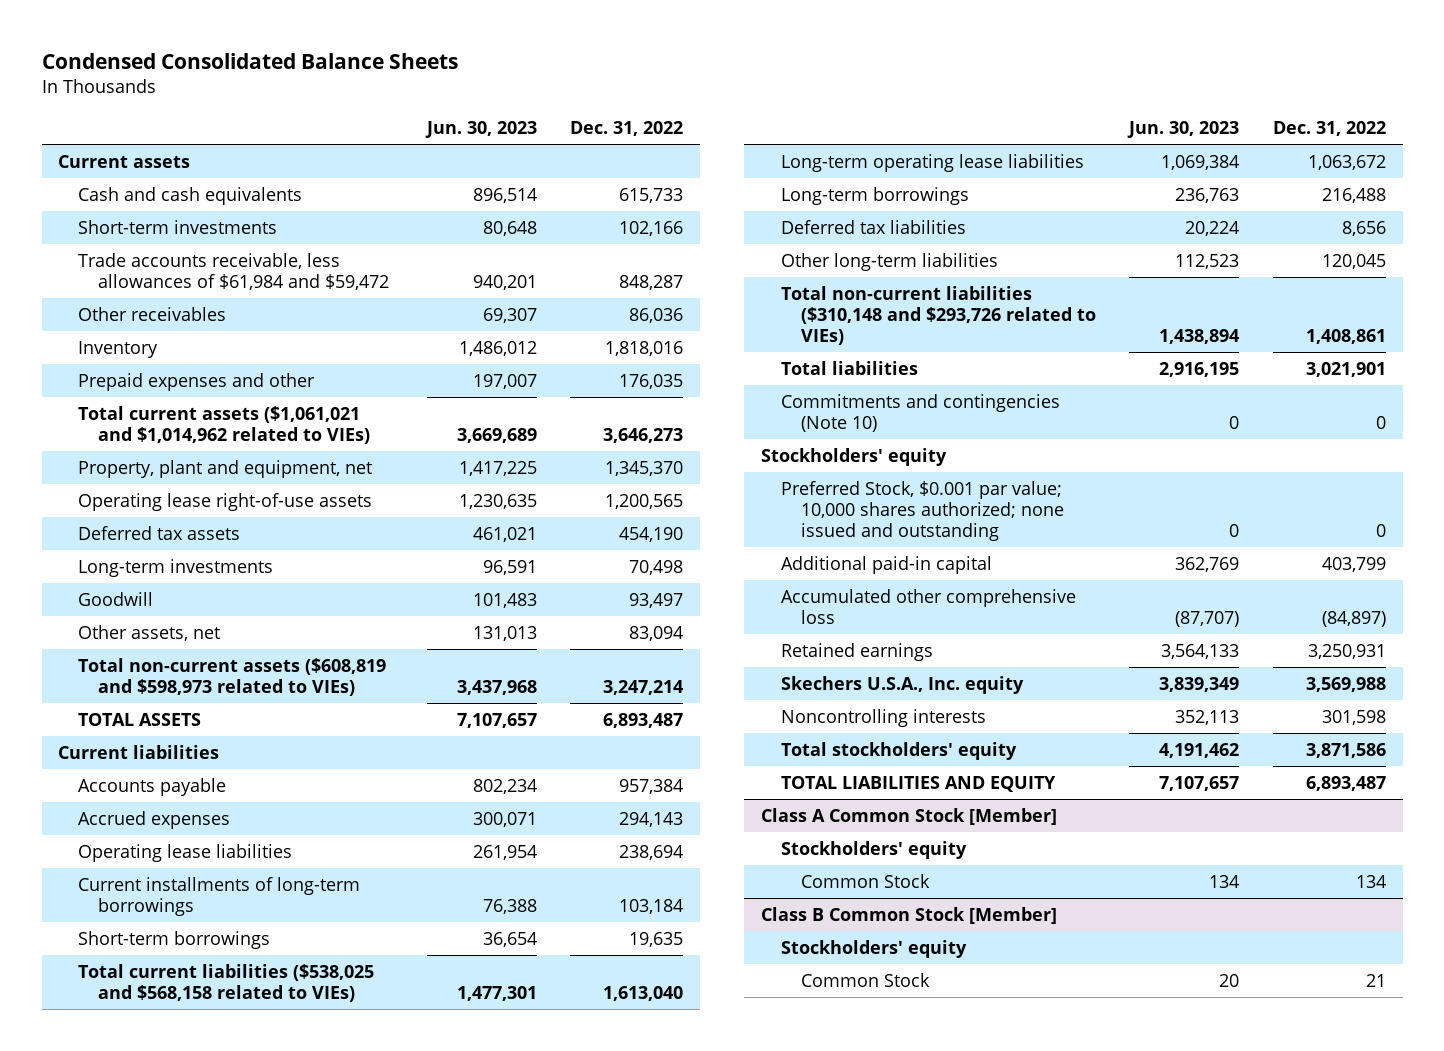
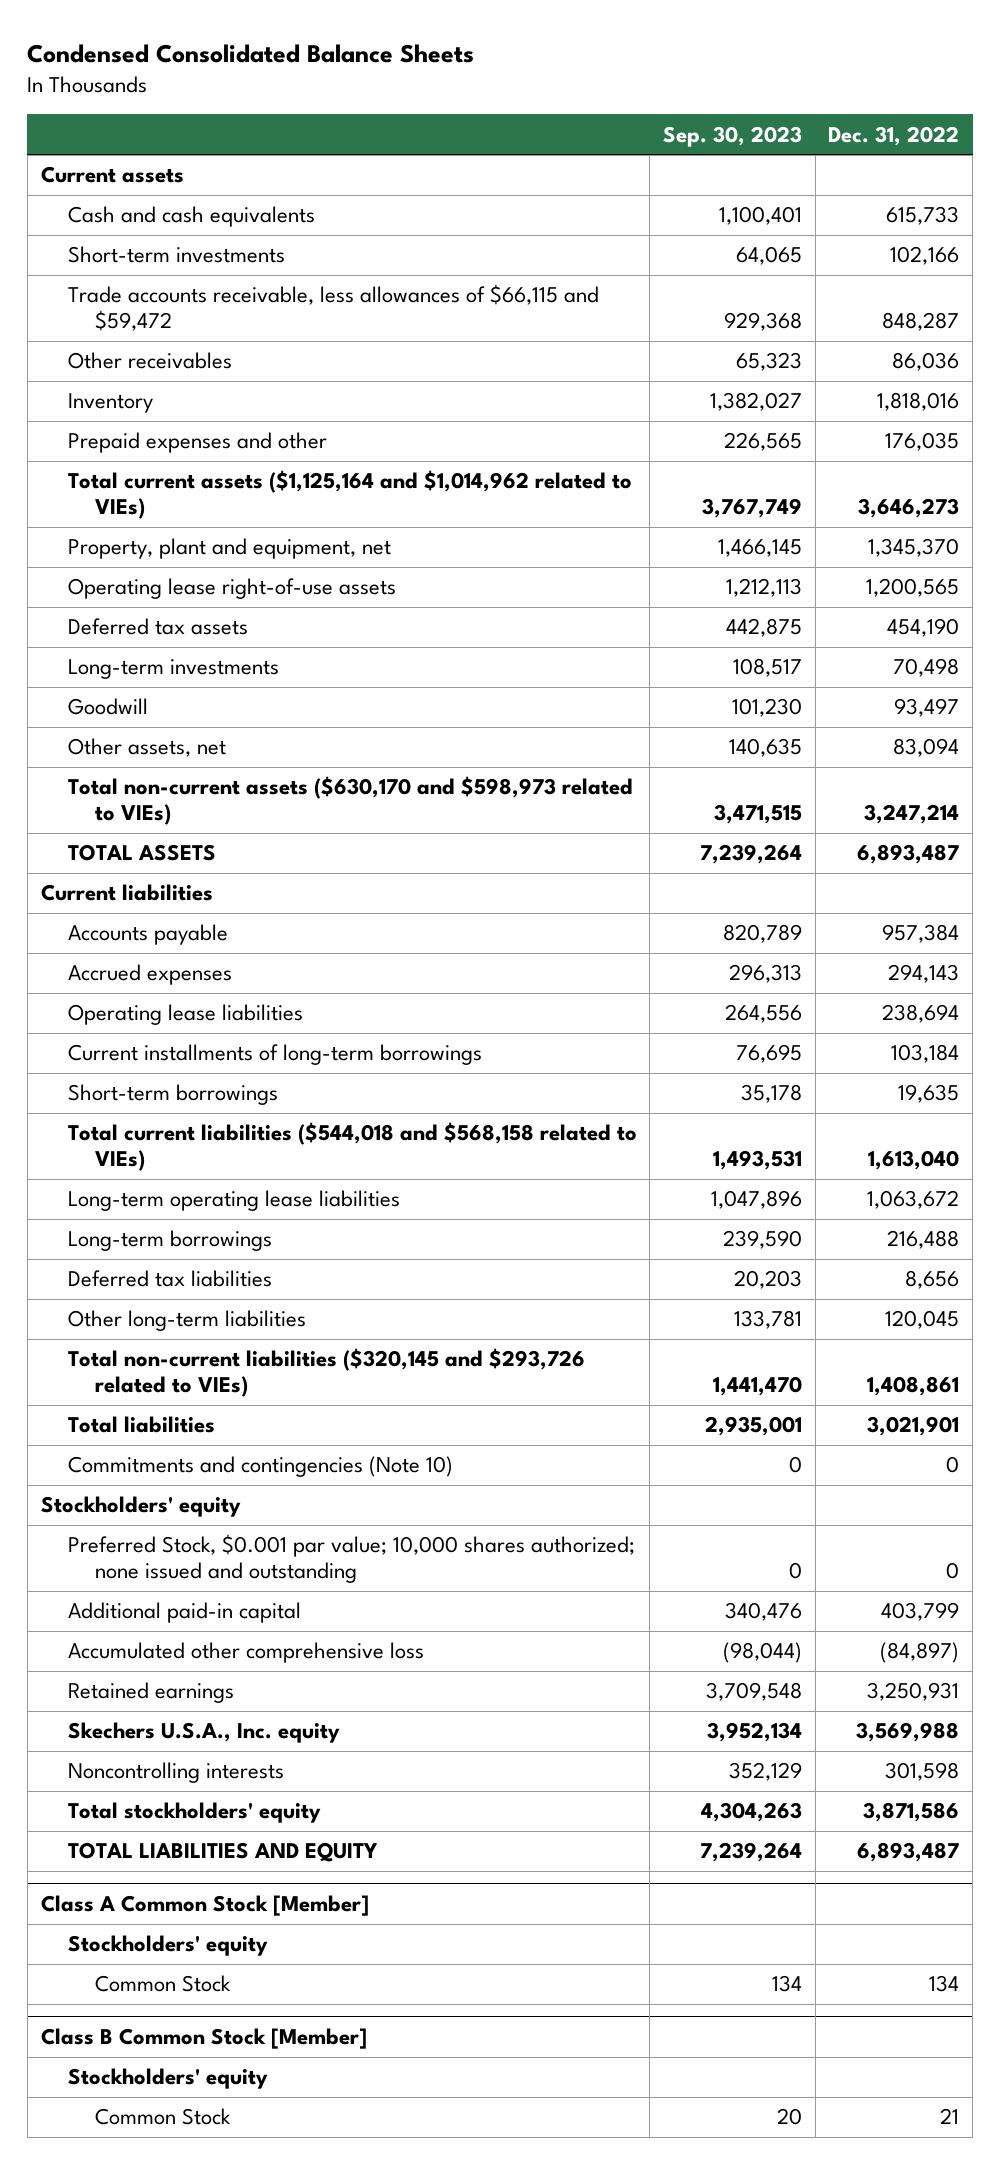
[424,121,537,139] Jun. 30, 2023 -> none
none -> [663,125,803,147] Sep. 30, 2023
[78,252,390,290] Trade accounts receivable, less allowances of $61,984 and $59,472 -> [67,284,599,332] Trade accounts receivable, less allowances of $66,115 and $59,472
[78,405,371,444] Total current assets ($1,061,021 and $1,014,962 related to VIEs) -> [67,470,632,520] Total current assets ($1,125,164 and $1,014,962 related to VIEs)
[78,657,387,696] Total non-current assets ($608,819 and $598,973 related to VIEs) -> [67,776,633,826] Total non-current assets ($630,170 and $598,973 related to VIEs)
[78,963,375,1002] Total current liabilities ($538,025 and $568,158 related to VIEs) -> [67,1122,637,1172] Total current liabilities ($544,018 and $568,158 related to VIEs)
[781,285,1097,345] Total non-current liabilities ($310,148 and $293,726 related to VIEs) -> [67,1348,585,1398] Total non-current liabilities ($320,145 and $293,726 related to VIEs)

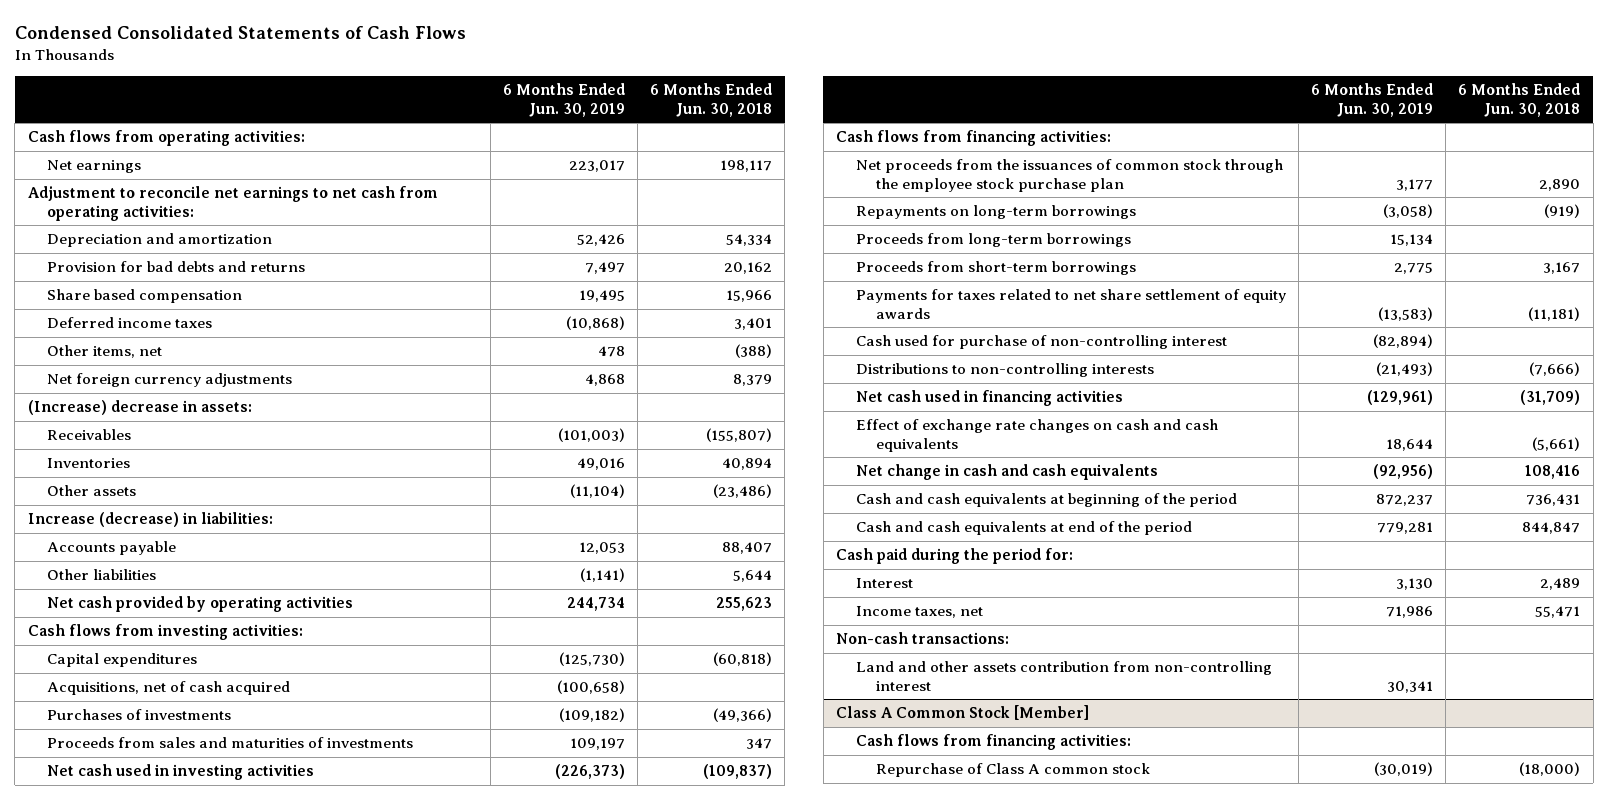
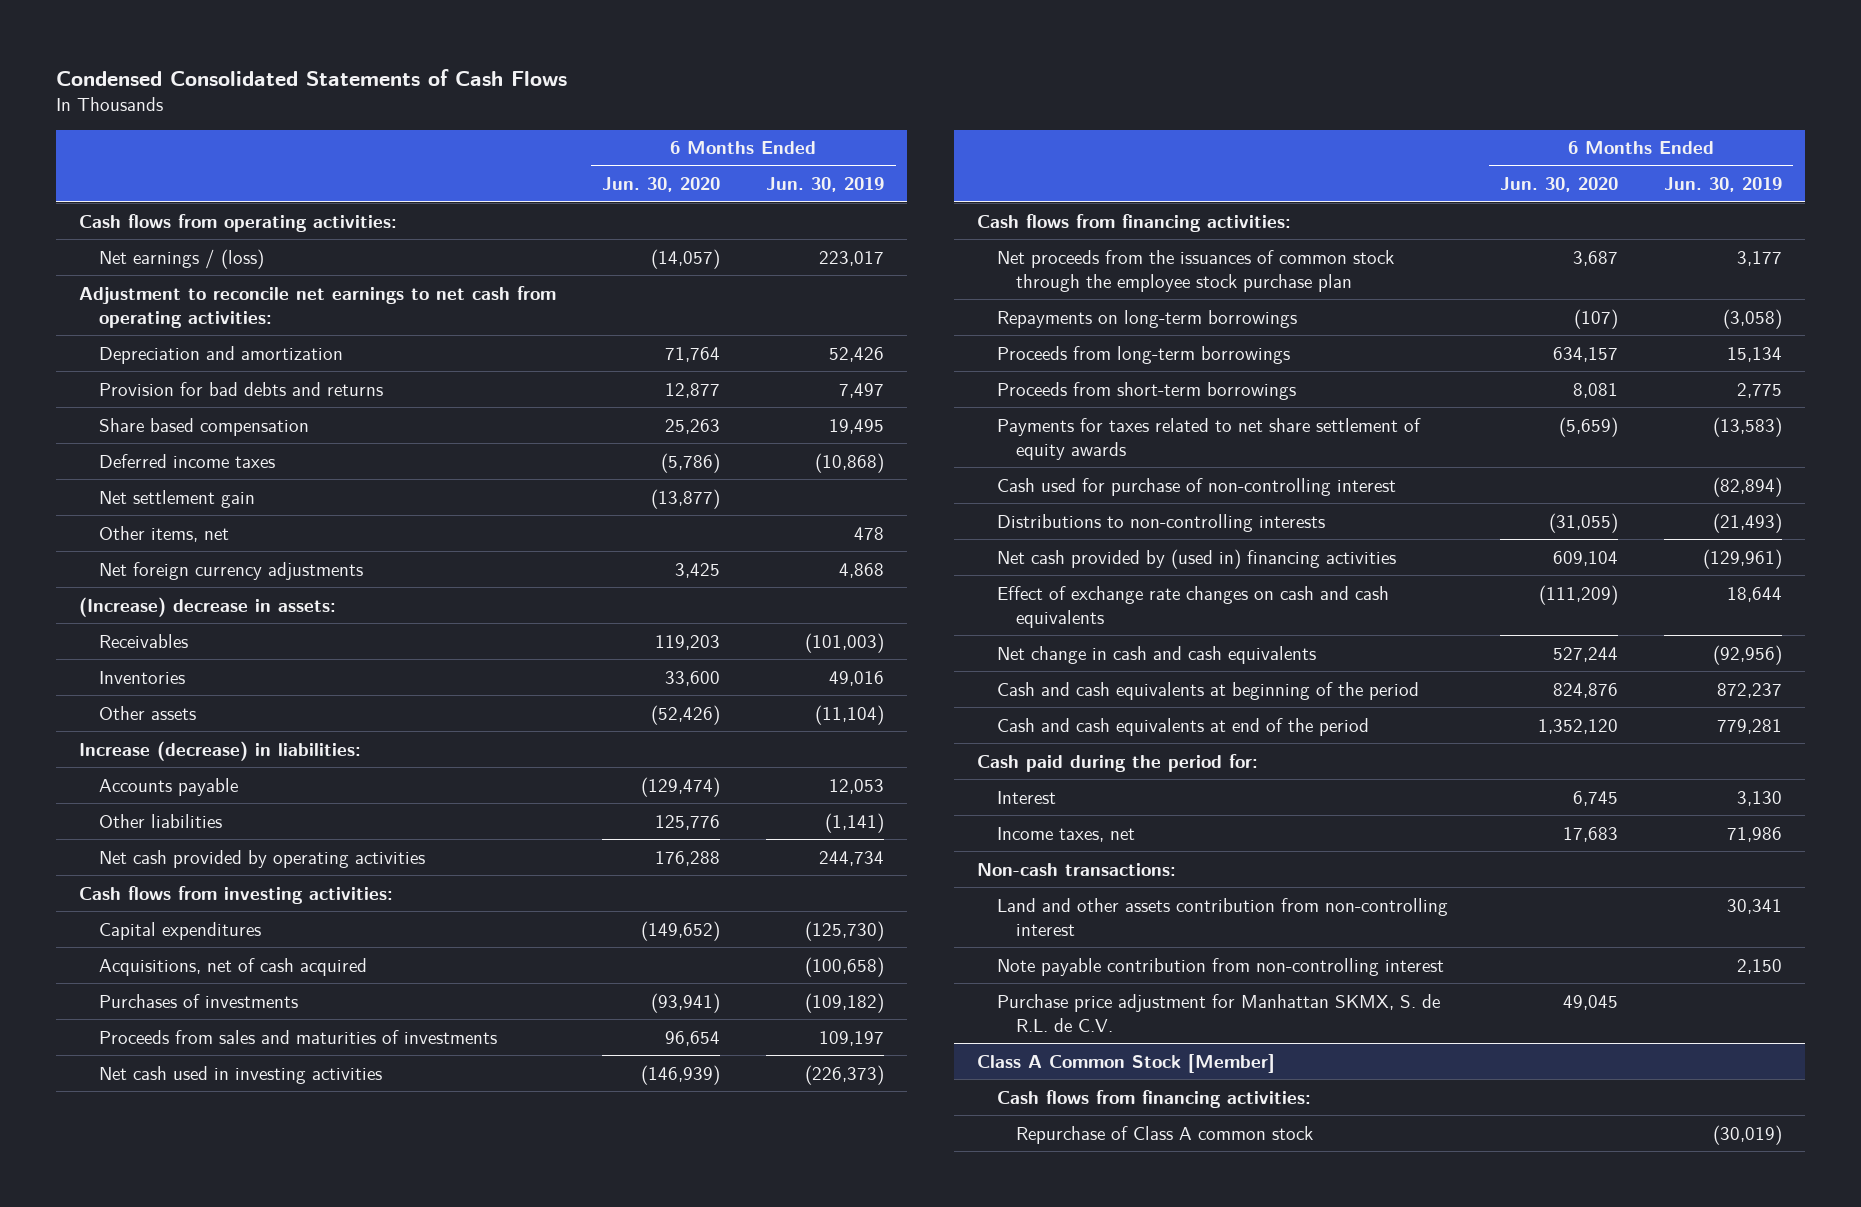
[649,83,772,117] 6 Months Ended Jun. 30, 2018 -> none
none -> [602,177,721,193] Jun. 30, 2020
[47,160,142,174] Net earnings -> [99,248,265,269] Net earnings / (loss)
none -> [99,489,256,508] Net settlement gain
[856,390,1124,407] Net cash used in financing activities -> [996,548,1396,569] Net cash provided by (used in) financing activities
none -> [996,957,1444,976] Note payable contribution from non-controlling interest
none -> [996,993,1440,1032] Purchase price adjustment for Manhattan SKMX, S. de R.L. de C.V.

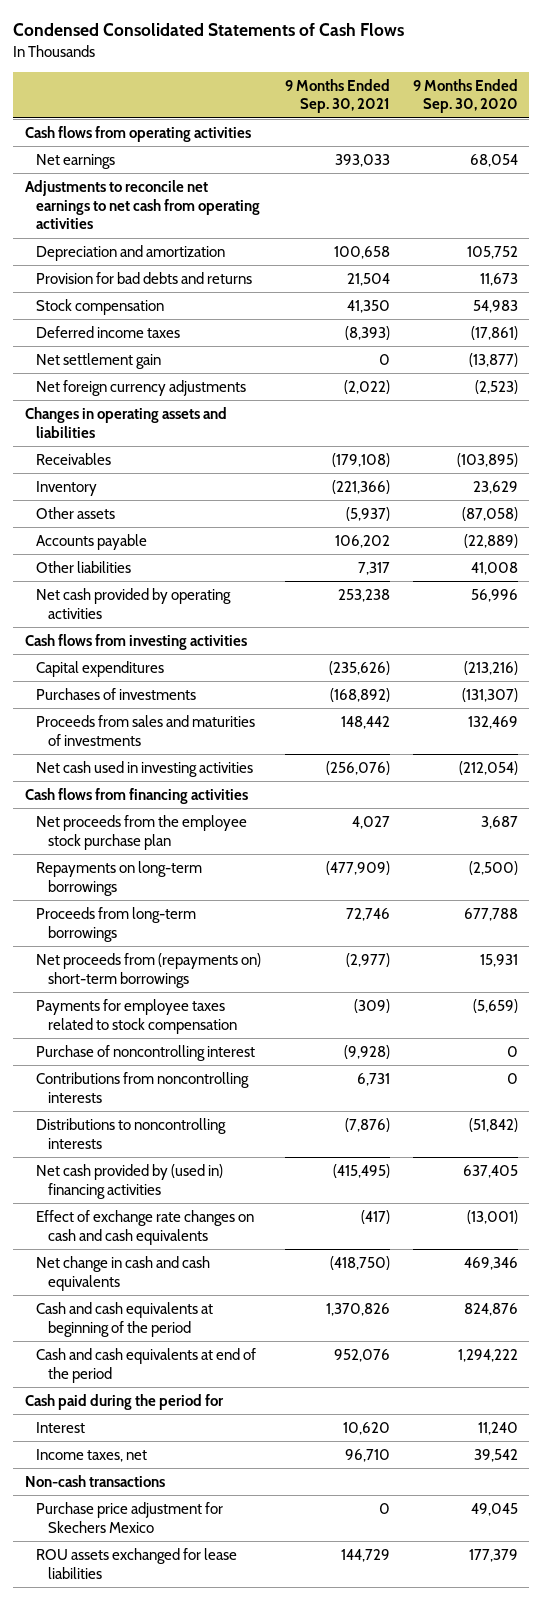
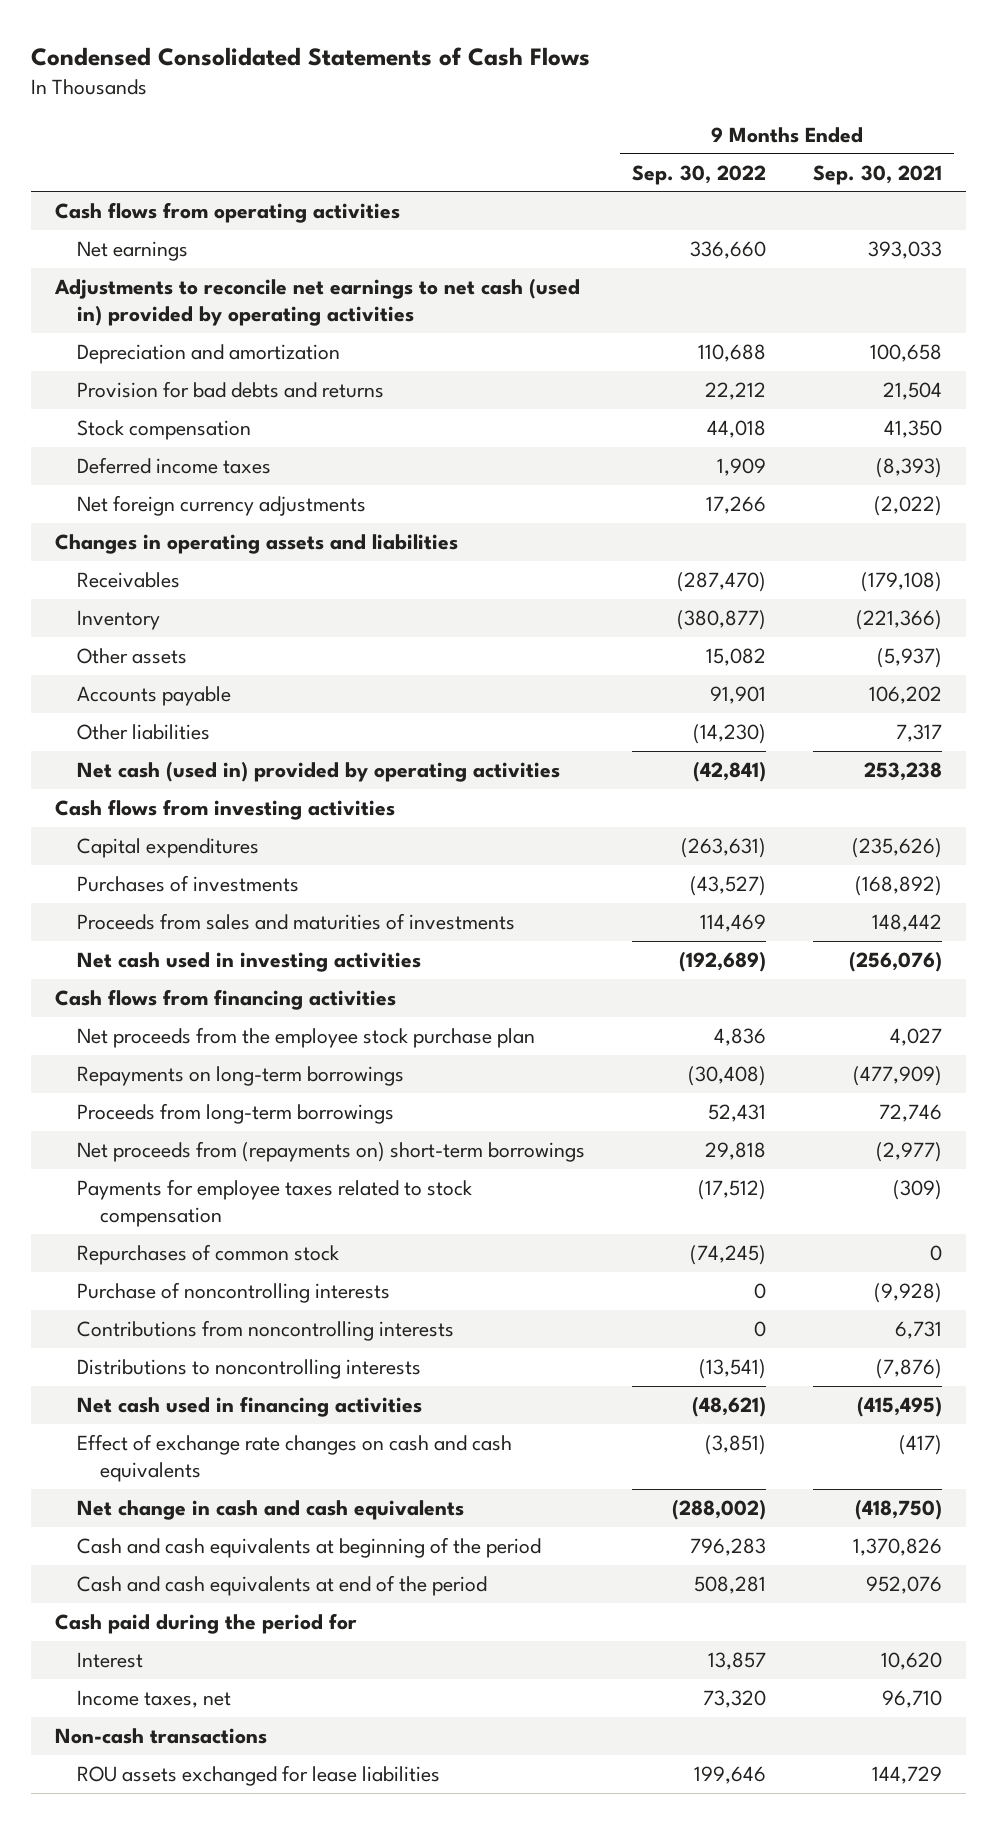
[412,78,518,114] 9 Months Ended Sep. 30, 2020 -> none
none -> [632,164,767,185] Sep. 30, 2022
[24,179,261,230] Adjustments to reconcile net earnings to net cash from operating activities -> [53,278,580,327] Adjustments to reconcile net earnings to net cash (used in) provided by operating activities
[36,352,162,369] Net settlement gain -> none
[36,587,232,619] Net cash provided by operating activities -> [77,761,561,783] Net cash (used in) provided by operating activities
none -> [77,1244,340,1266] Repurchases of common stock
[36,1044,256,1061] Purchase of noncontrolling interest -> [77,1282,391,1304] Purchase of noncontrolling interests
[36,1163,224,1199] Net cash provided by (used in) financing activities -> [77,1396,423,1418] Net cash used in financing activities
[36,1501,224,1533] Purchase price adjustment for Skechers Mexico -> none

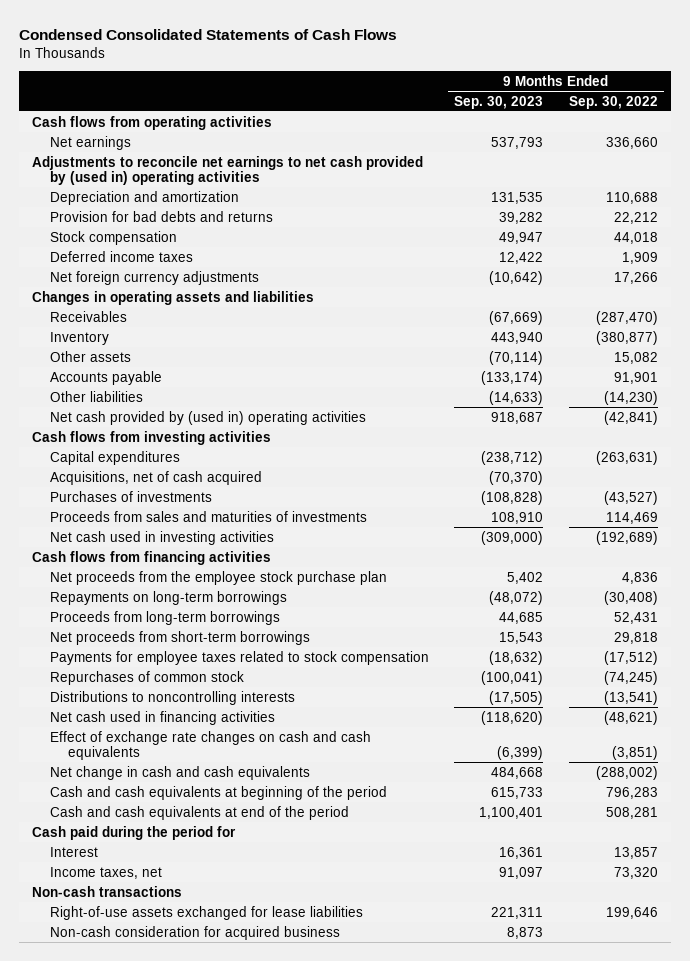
[813,164,943,185] Sep. 30, 2021 -> none
none -> [454,95,544,109] Sep. 30, 2023
[53,278,580,327] Adjustments to reconcile net earnings to net cash (used in) provided by operating activities -> [31,155,423,185] Adjustments to reconcile net earnings to net cash provided by (used in) operating activities
[77,761,561,783] Net cash (used in) provided by operating activities -> [49,410,366,425] Net cash provided by (used in) operating activities
none -> [49,470,262,485] Acquisitions, net of cash acquired
[77,1141,586,1163] Net proceeds from (repayments on) short-term borrowings -> [49,630,310,645] Net proceeds from short-term borrowings
[77,1282,391,1304] Purchase of noncontrolling interests -> none
[77,1320,455,1342] Contributions from noncontrolling interests -> none
[77,1765,441,1787] ROU assets exchanged for lease liabilities -> [49,905,363,920] Right-of-use assets exchanged for lease liabilities
none -> [49,925,340,940] Non-cash consideration for acquired business

